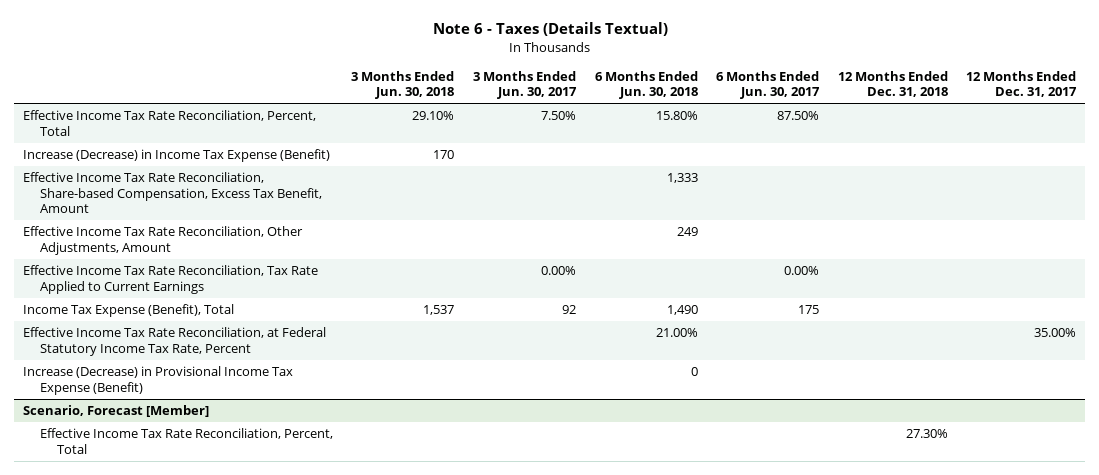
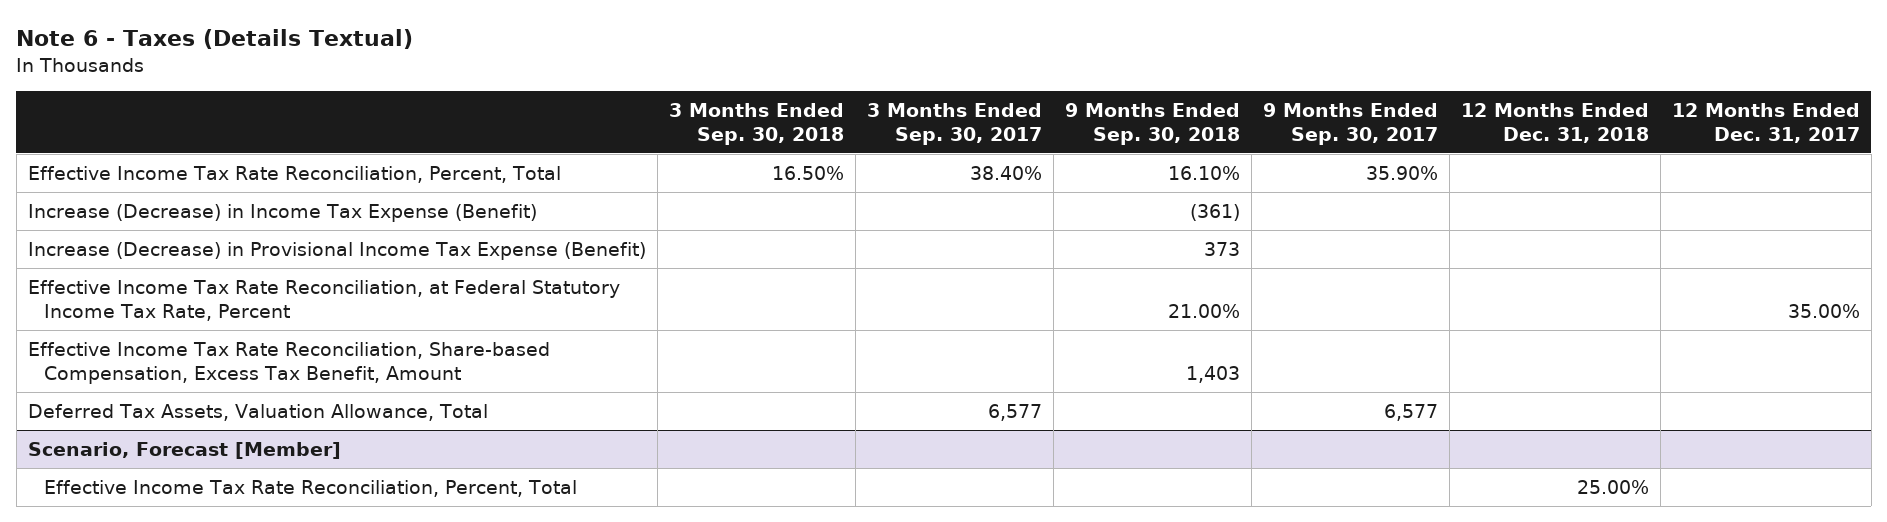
[351,70,455,100] 3 Months Ended Jun. 30, 2018 -> none
[473,70,578,100] 3 Months Ended Jun. 30, 2017 -> none
[594,70,698,100] 6 Months Ended Jun. 30, 2018 -> none
[716,70,821,100] 6 Months Ended Jun. 30, 2017 -> none
none -> [668,103,844,145] 3 Months Ended Sep. 30, 2018
none -> [866,103,1042,145] 3 Months Ended Sep. 30, 2017
none -> [1064,103,1240,145] 9 Months Ended Sep. 30, 2018
none -> [1262,103,1438,145] 9 Months Ended Sep. 30, 2017
[22,226,303,255] Effective Income Tax Rate Reconciliation, Other Adjustments, Amount -> none
[22,265,318,294] Effective Income Tax Rate Reconciliation, Tax Rate Applied to Current Earnings -> none
[22,304,234,318] Income Tax Expense (Benefit), Total -> none
[22,327,326,356] Effective Income Tax Rate Reconciliation, at Federal Statutory Income Tax Rate, Percent -> [27,280,620,321] Effective Income Tax Rate Reconciliation, at Federal Statutory Income Tax Rate, Percent
[22,172,322,214] Effective Income Tax Rate Reconciliation, Share-based Compensation, Excess Tax Benefit, Amount -> [27,342,550,384] Effective Income Tax Rate Reconciliation, Share-based Compensation, Excess Tax Benefit, Amount
none -> [27,404,488,422] Deferred Tax Assets, Valuation Allowance, Total
[905,429,948,439] 27.30% -> [1576,480,1649,495] 25.00%

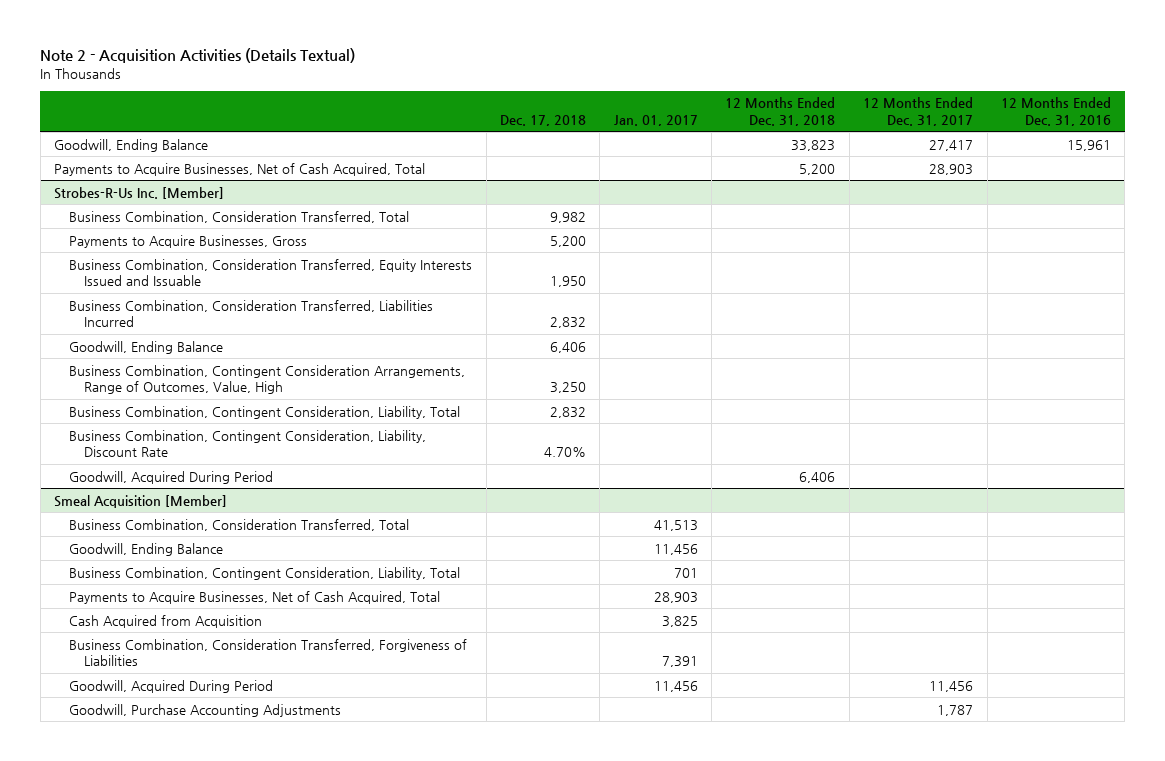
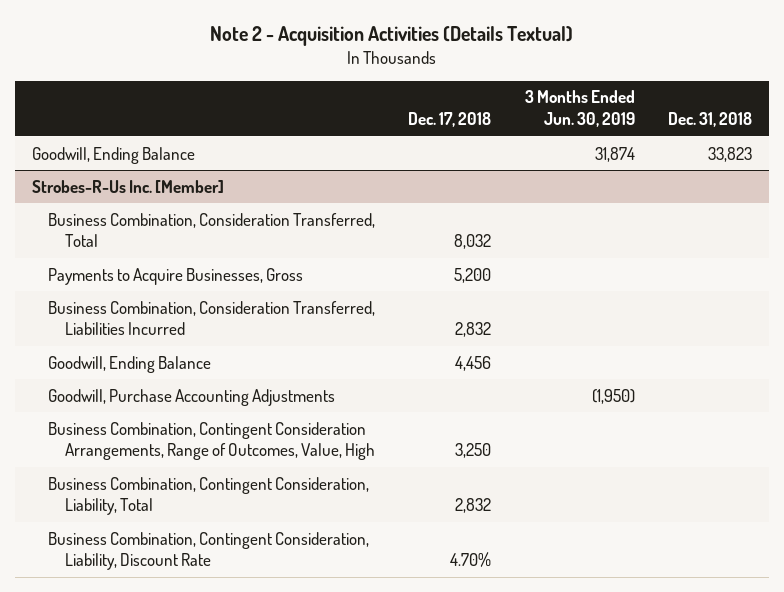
[613,114,698,126] Jan. 01, 2017 -> none
[725,97,836,126] 12 Months Ended Dec. 31, 2018 -> none
[863,97,974,126] 12 Months Ended Dec. 31, 2017 -> none
[1000,97,1111,126] 12 Months Ended Dec. 31, 2016 -> none
none -> [524,90,635,127] 3 Months Ended Jun. 30, 2019
none -> [667,111,752,127] Dec. 31, 2018
[54,162,426,176] Payments to Acquire Businesses, Net of Cash Acquired, Total -> none
[549,211,586,223] 9,982 -> [454,234,492,250] 8,032
[69,258,473,287] Business Combination, Consideration Transferred, Equity Interests Issued and Issuable -> none
[549,341,586,353] 6,406 -> [455,355,492,371] 4,456
none -> [48,388,336,406] Goodwill, Purchase Accounting Adjustments
[69,470,274,484] Goodwill, Acquired During Period -> none
[54,494,228,508] Smeal Acquisition [Member] -> none
[69,518,410,531] Business Combination, Consideration Transferred, Total -> none
[69,542,224,556] Goodwill, Ending Balance -> none
[69,566,461,580] Business Combination, Contingent Consideration, Liability, Total -> none
[69,590,441,604] Payments to Acquire Businesses, Net of Cash Acquired, Total -> none
[69,614,263,628] Cash Acquired from Acquisition -> none
[69,638,468,667] Business Combination, Consideration Transferred, Forgiveness of Liabilities -> none
[69,679,274,693] Goodwill, Acquired During Period -> none
[69,703,342,717] Goodwill, Purchase Accounting Adjustments -> none

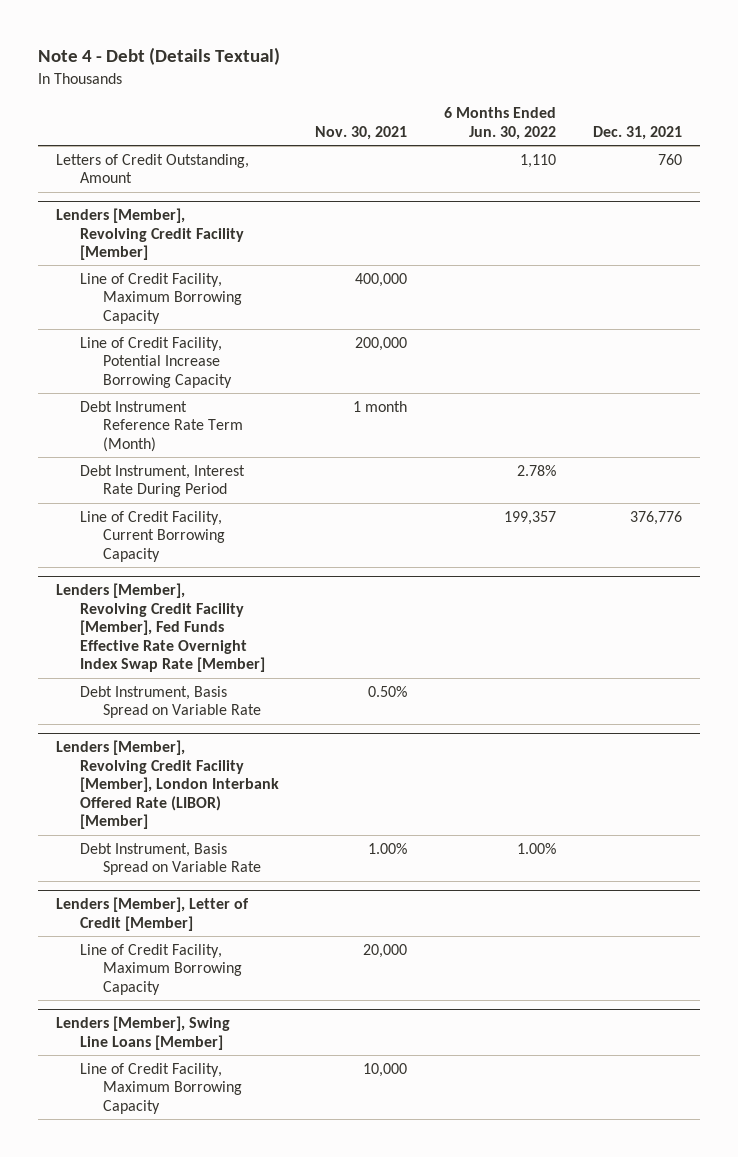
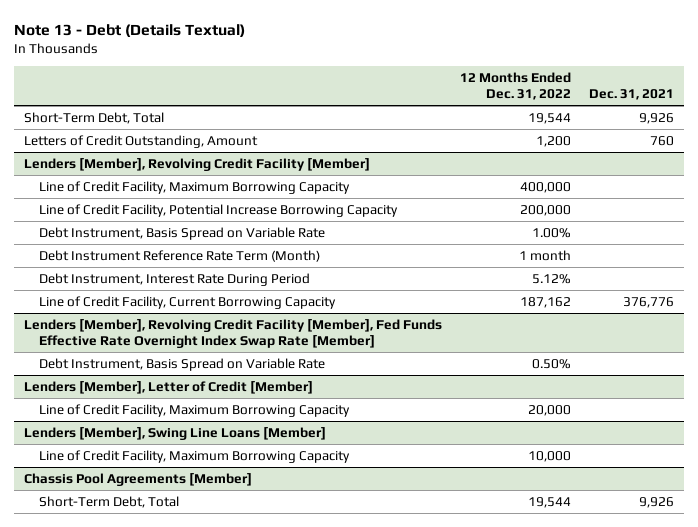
[37,47,280,66] Note 4 - Debt (Details Textual) -> [14,24,246,38] Note 13 - Debt (Details Textual)
[315,125,408,140] Nov. 30, 2021 -> none
[443,107,556,140] 6 Months Ended Jun. 30, 2022 -> none
none -> [460,72,572,101] 12 Months Ended Dec. 31, 2022
none -> [23,111,164,124] Short-Term Debt, Total
none -> [38,226,325,240] Debt Instrument, Basis Spread on Variable Rate
[55,739,279,830] Lenders [Member], Revolving Credit Facility [Member], London Interbank Offered Rate (LIBOR) [Member] -> none
[79,842,262,876] Debt Instrument, Basis Spread on Variable Rate -> none
none -> [23,472,252,486] Chassis Pool Agreements [Member]
none -> [38,495,179,508] Short-Term Debt, Total

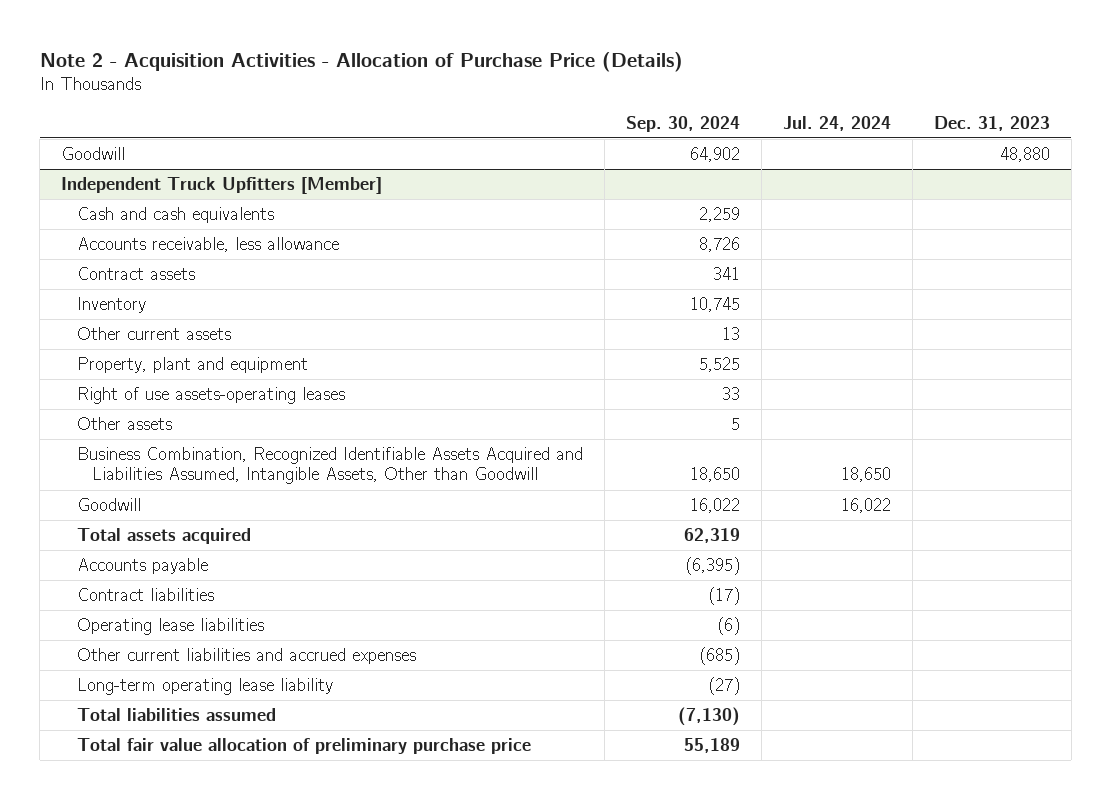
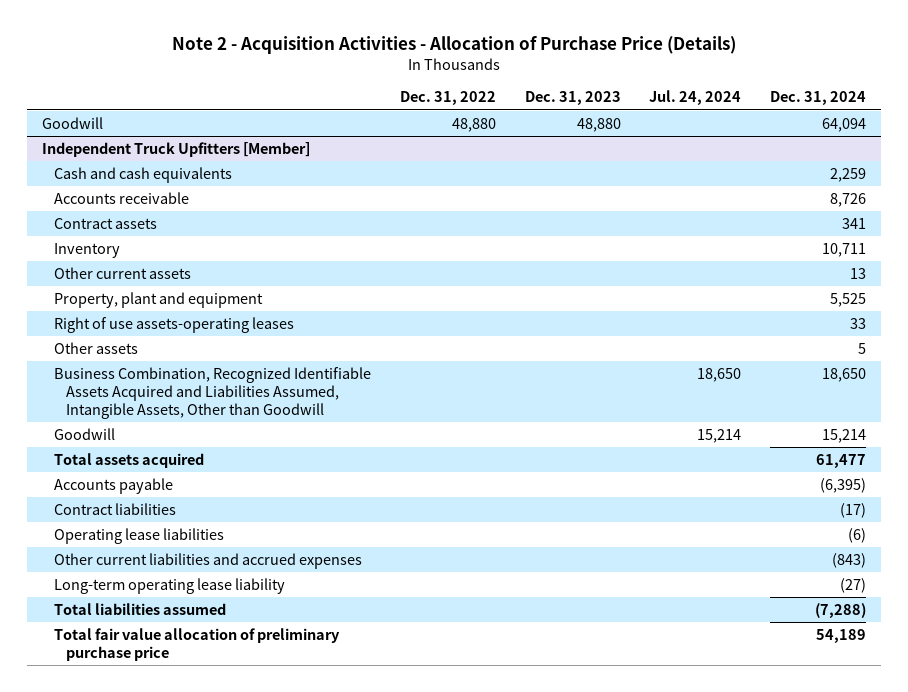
[625,115,740,132] Sep. 30, 2024 -> none
none -> [399,91,496,106] Dec. 31, 2022
none -> [770,91,867,106] Dec. 31, 2024
[76,237,339,253] Accounts receivable, less allowance -> [53,191,189,204] Accounts receivable
[840,498,891,514] 16,022 -> [697,428,742,443] 15,214

